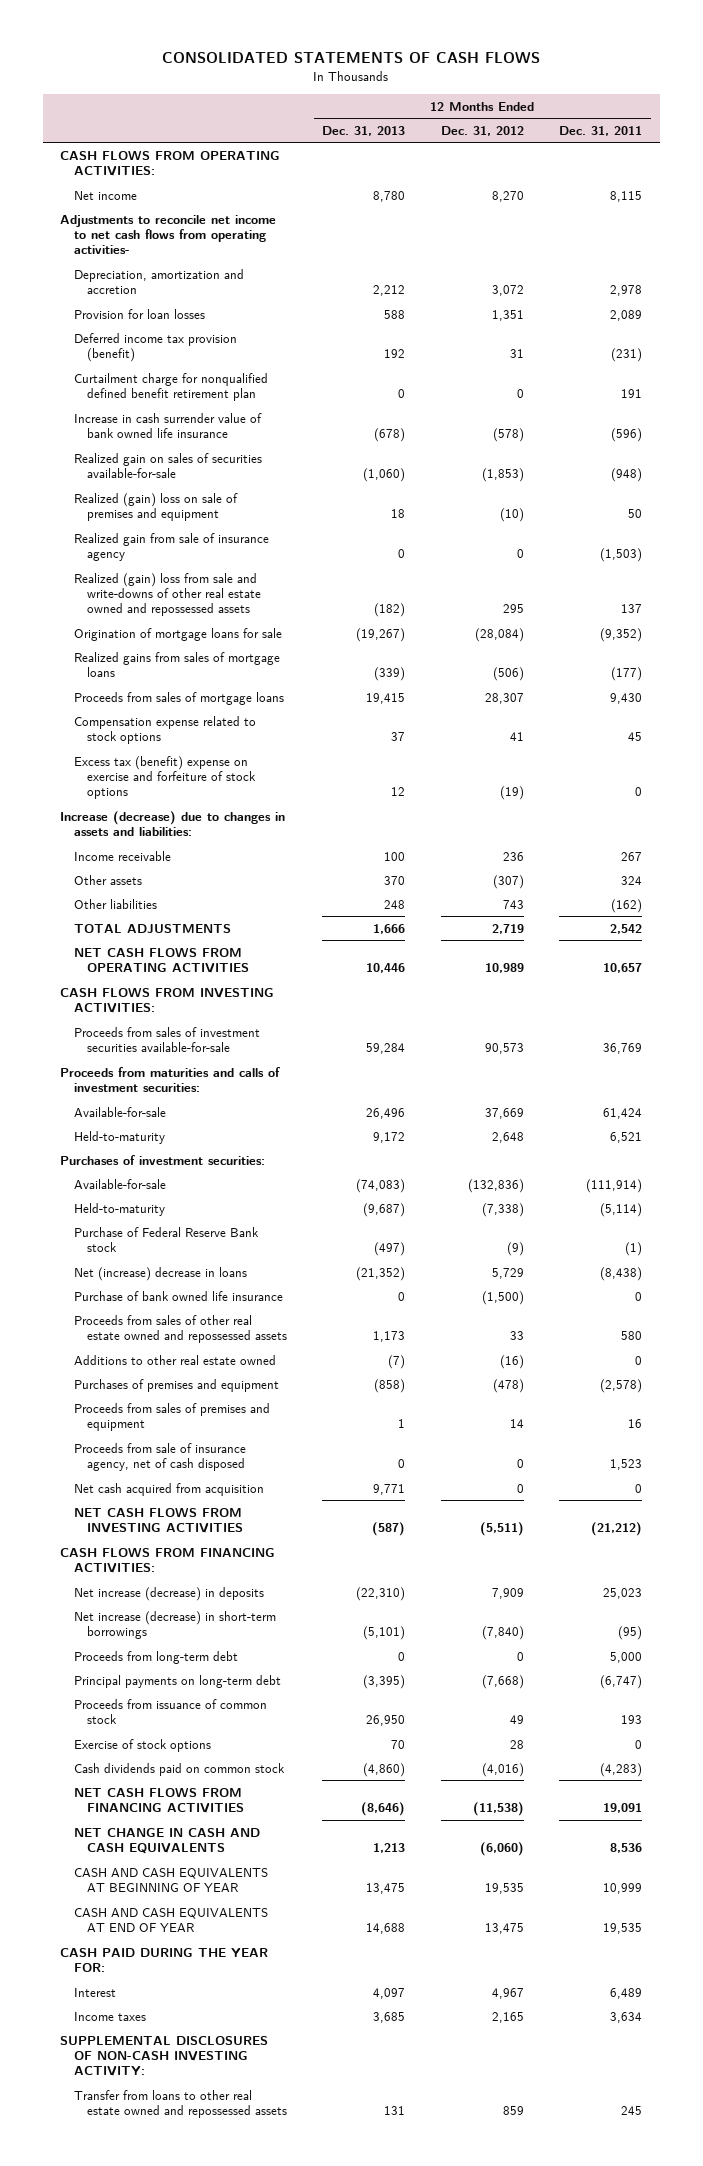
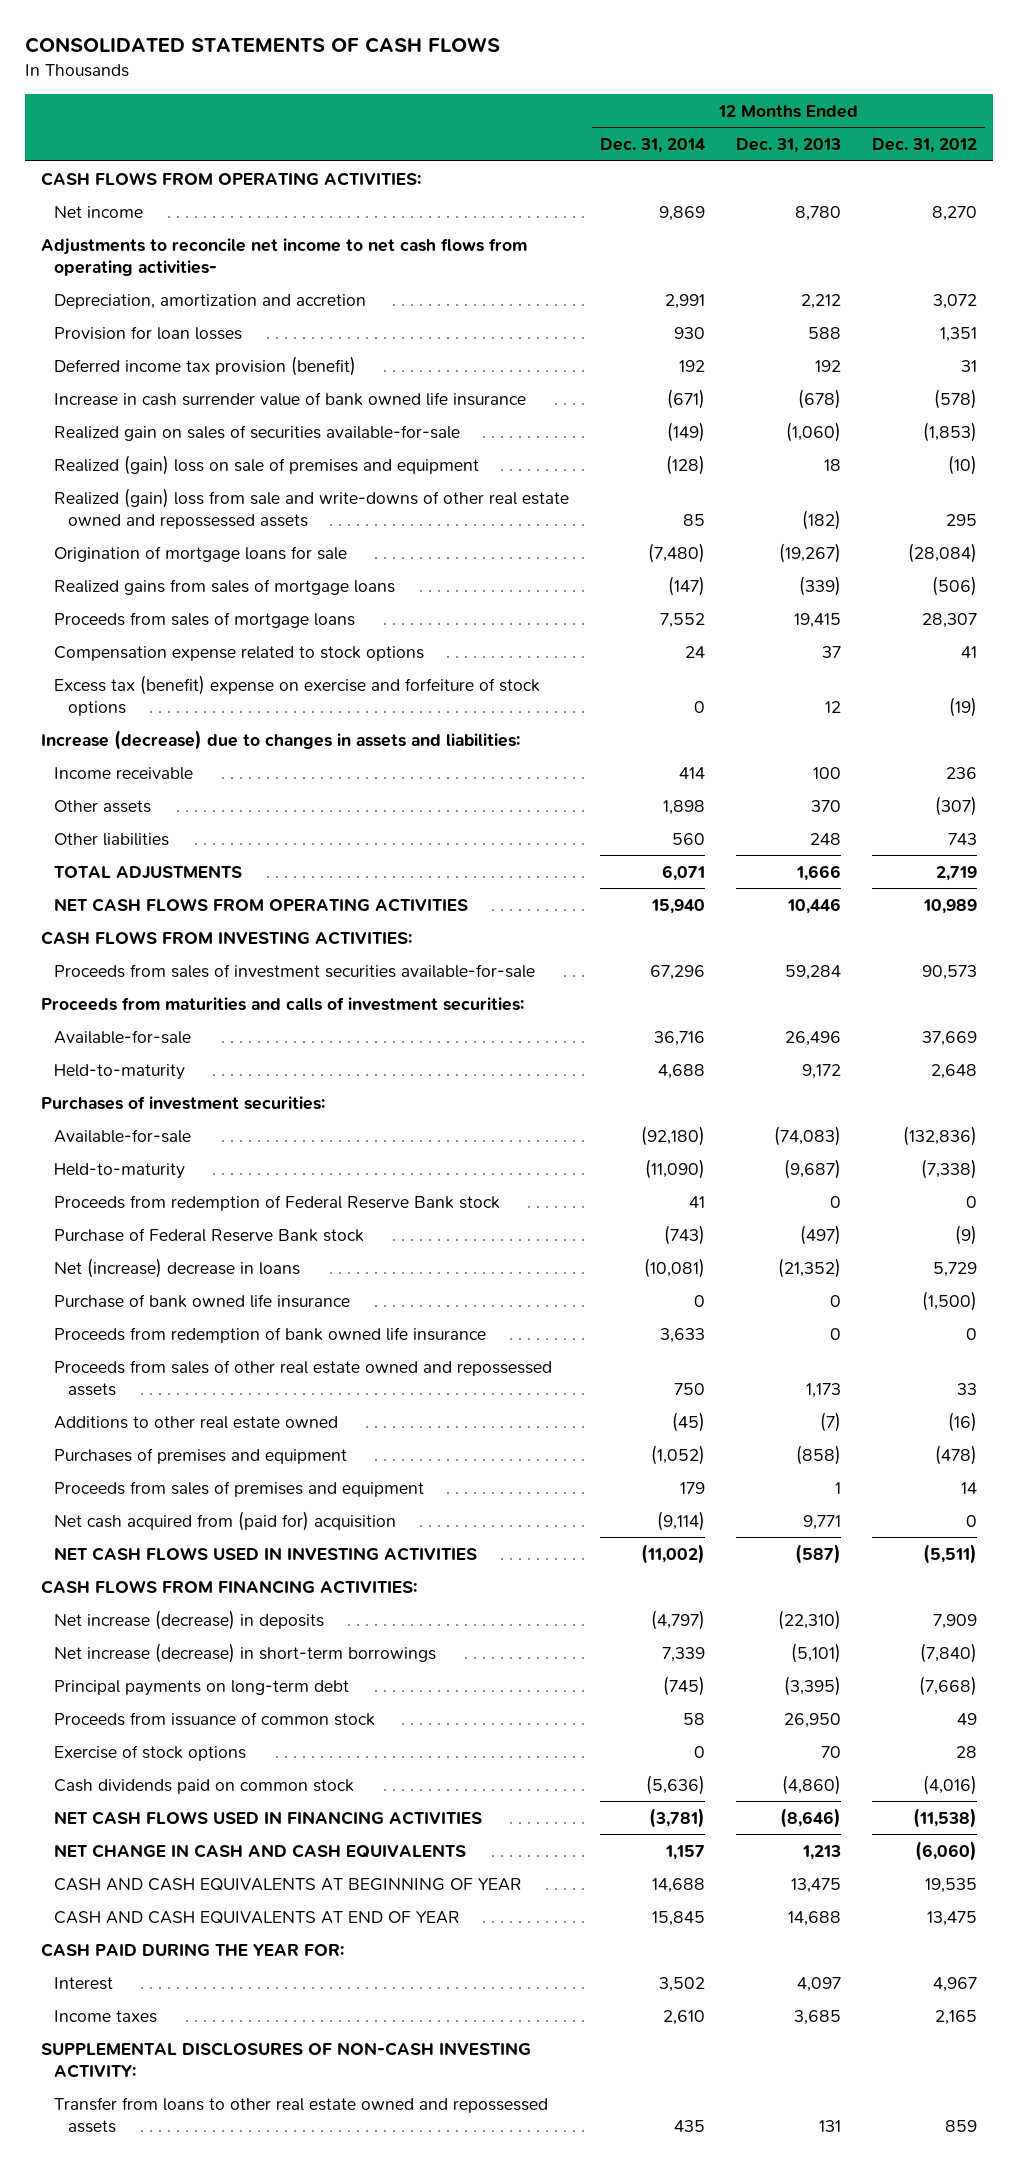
[559,126,643,137] Dec. 31, 2011 -> none
none -> [600,137,706,153] Dec. 31, 2014
[73,372,268,402] Curtailment charge for nonqualified defined benefit retirement plan -> none
[73,532,269,562] Realized gain from sale of insurance agency -> none
none -> [54,1194,501,1211] Proceeds from redemption of Federal Reserve Bank stock
none -> [54,1326,487,1343] Proceeds from redemption of bank owned life insurance
[73,1442,246,1472] Proceeds from sale of insurance agency, net of cash disposed -> none
[73,1482,264,1496] Net cash acquired from acquisition -> [54,1510,397,1531] Net cash acquired from (paid for) acquisition
[73,1507,243,1534] NET CASH FLOWS FROM INVESTING ACTIVITIES -> [54,1546,478,1561] NET CASH FLOWS USED IN INVESTING ACTIVITIES
[73,1650,238,1664] Proceeds from long-term debt -> none
[73,1787,244,1814] NET CASH FLOWS FROM FINANCING ACTIVITIES -> [54,1810,483,1825] NET CASH FLOWS USED IN FINANCING ACTIVITIES

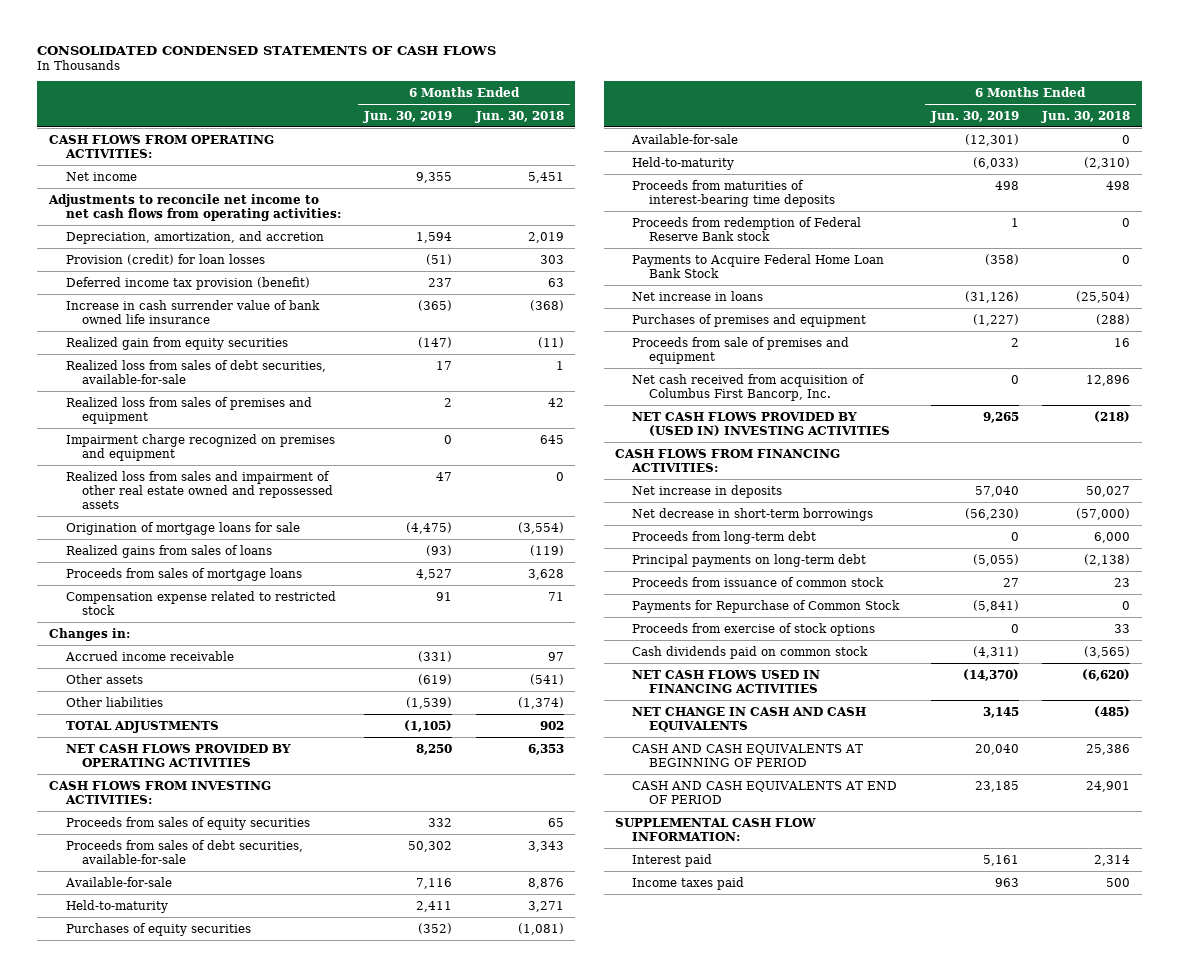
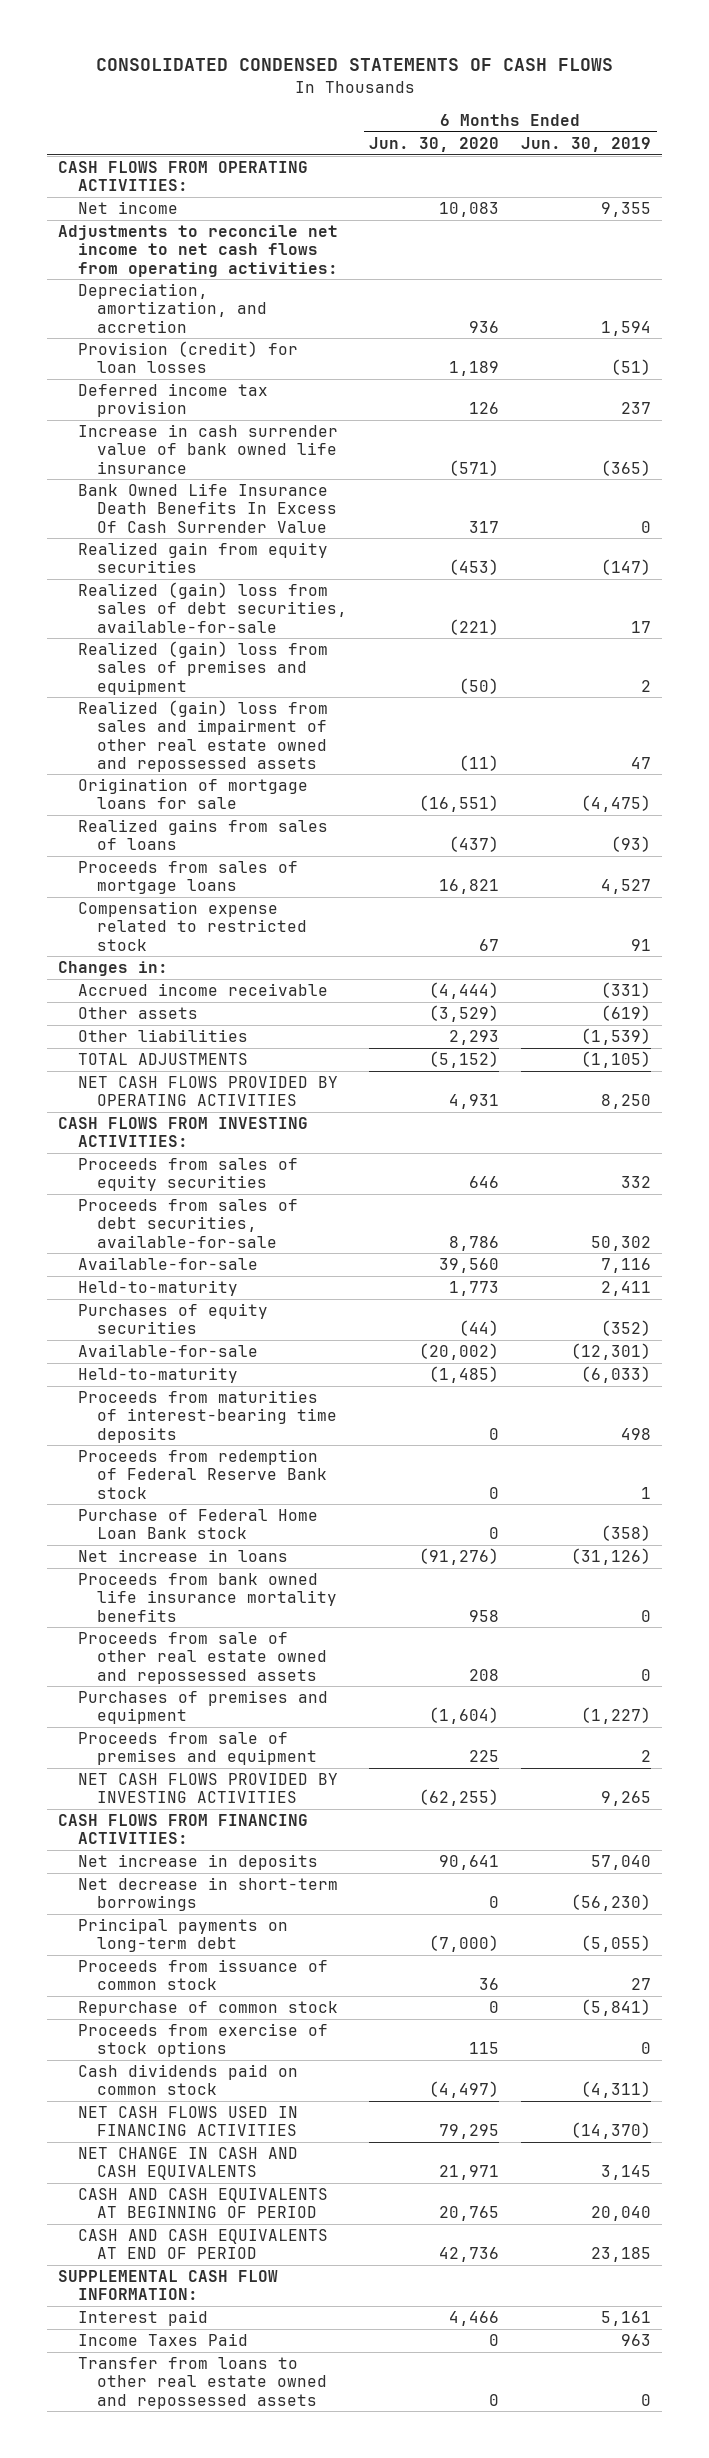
[474,110,564,123] Jun. 30, 2018 -> none
none -> [369,136,500,152] Jun. 30, 2020
[65,276,310,290] Deferred income tax provision (benefit) -> [77,383,268,418] Deferred income tax provision
none -> [77,483,337,533] Bank Owned Life Insurance Death Benefits In Excess Of Cash Surrender Value
[65,433,335,461] Impairment charge recognized on premises and equipment -> none
[65,359,326,384] Realized loss from sales of debt securities, available-for-sale -> [77,582,347,633] Realized (gain) loss from sales of debt securities, available-for-sale
[65,396,312,424] Realized loss from sales of premises and equipment -> [77,641,328,695] Realized (gain) loss from sales of premises and equipment
[65,470,334,509] Realized loss from sales and impairment of other real estate owned and repossessed assets -> [77,700,328,772] Realized (gain) loss from sales and impairment of other real estate owned and repossessed assets
[631,253,884,278] Payments to Acquire Federal Home Loan Bank Stock -> [77,1509,318,1540] Purchase of Federal Home Loan Bank stock
none -> [77,1573,337,1622] Proceeds from bank owned life insurance mortality benefits
none -> [77,1632,327,1684] Proceeds from sale of other real estate owned and repossessed assets
[631,373,865,401] Net cash received from acquisition of Columbus First Bancorp, Inc. -> none
[631,411,890,436] NET CASH FLOWS PROVIDED BY (USED IN) INVESTING ACTIVITIES -> [77,1773,338,1804] NET CASH FLOWS PROVIDED BY INVESTING ACTIVITIES
[631,530,816,544] Proceeds from long-term debt -> none
[631,599,900,613] Payments for Repurchase of Common Stock -> [77,2001,338,2017] Repurchase of common stock
[631,876,744,890] Income taxes paid -> [77,2333,248,2347] Income Taxes Paid
none -> [77,2357,327,2409] Transfer from loans to other real estate owned and repossessed assets

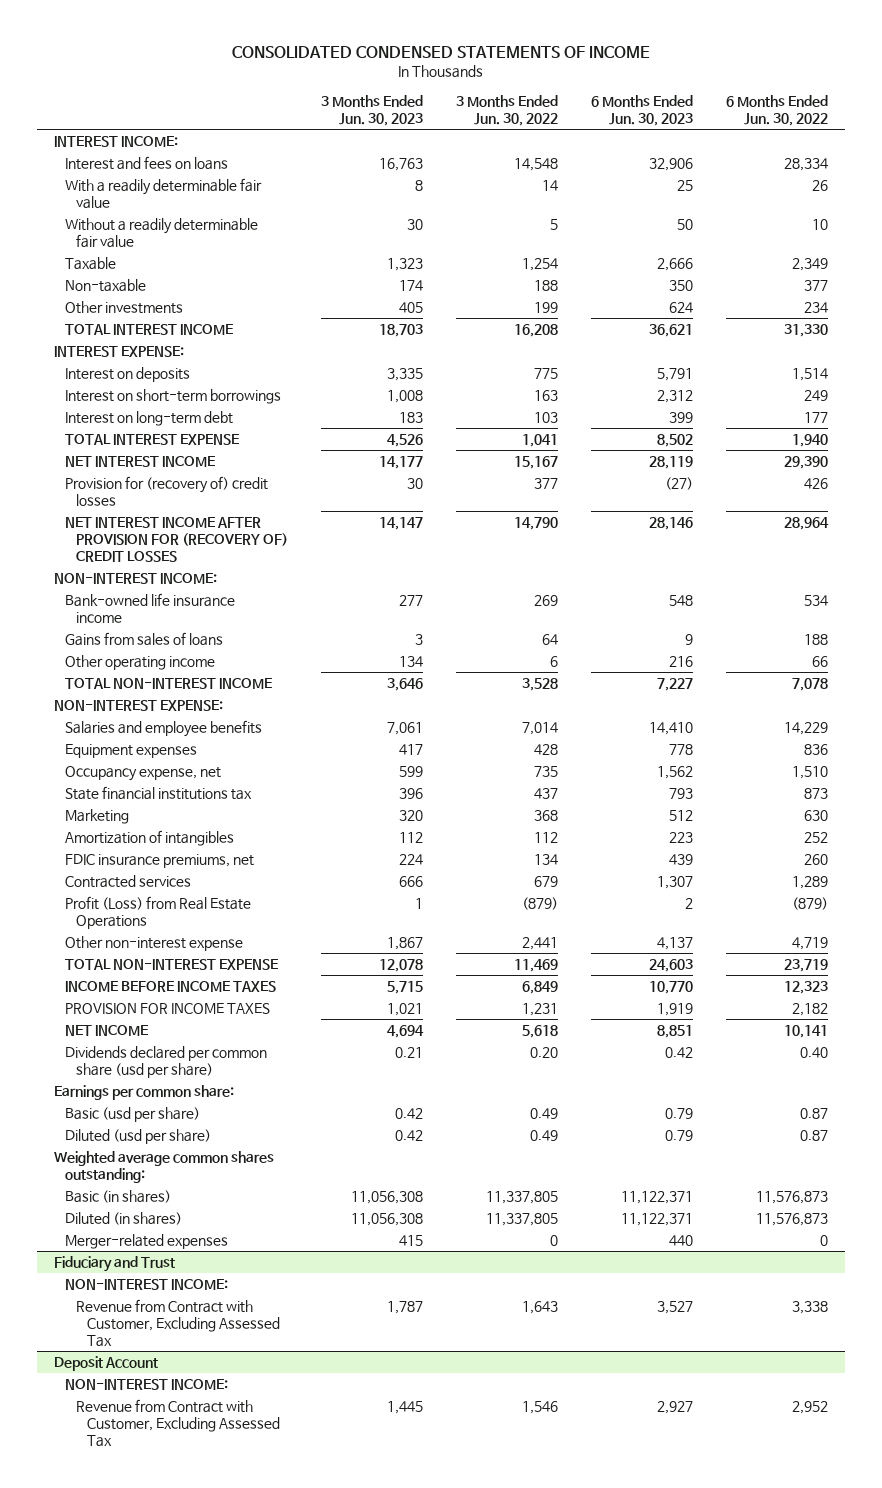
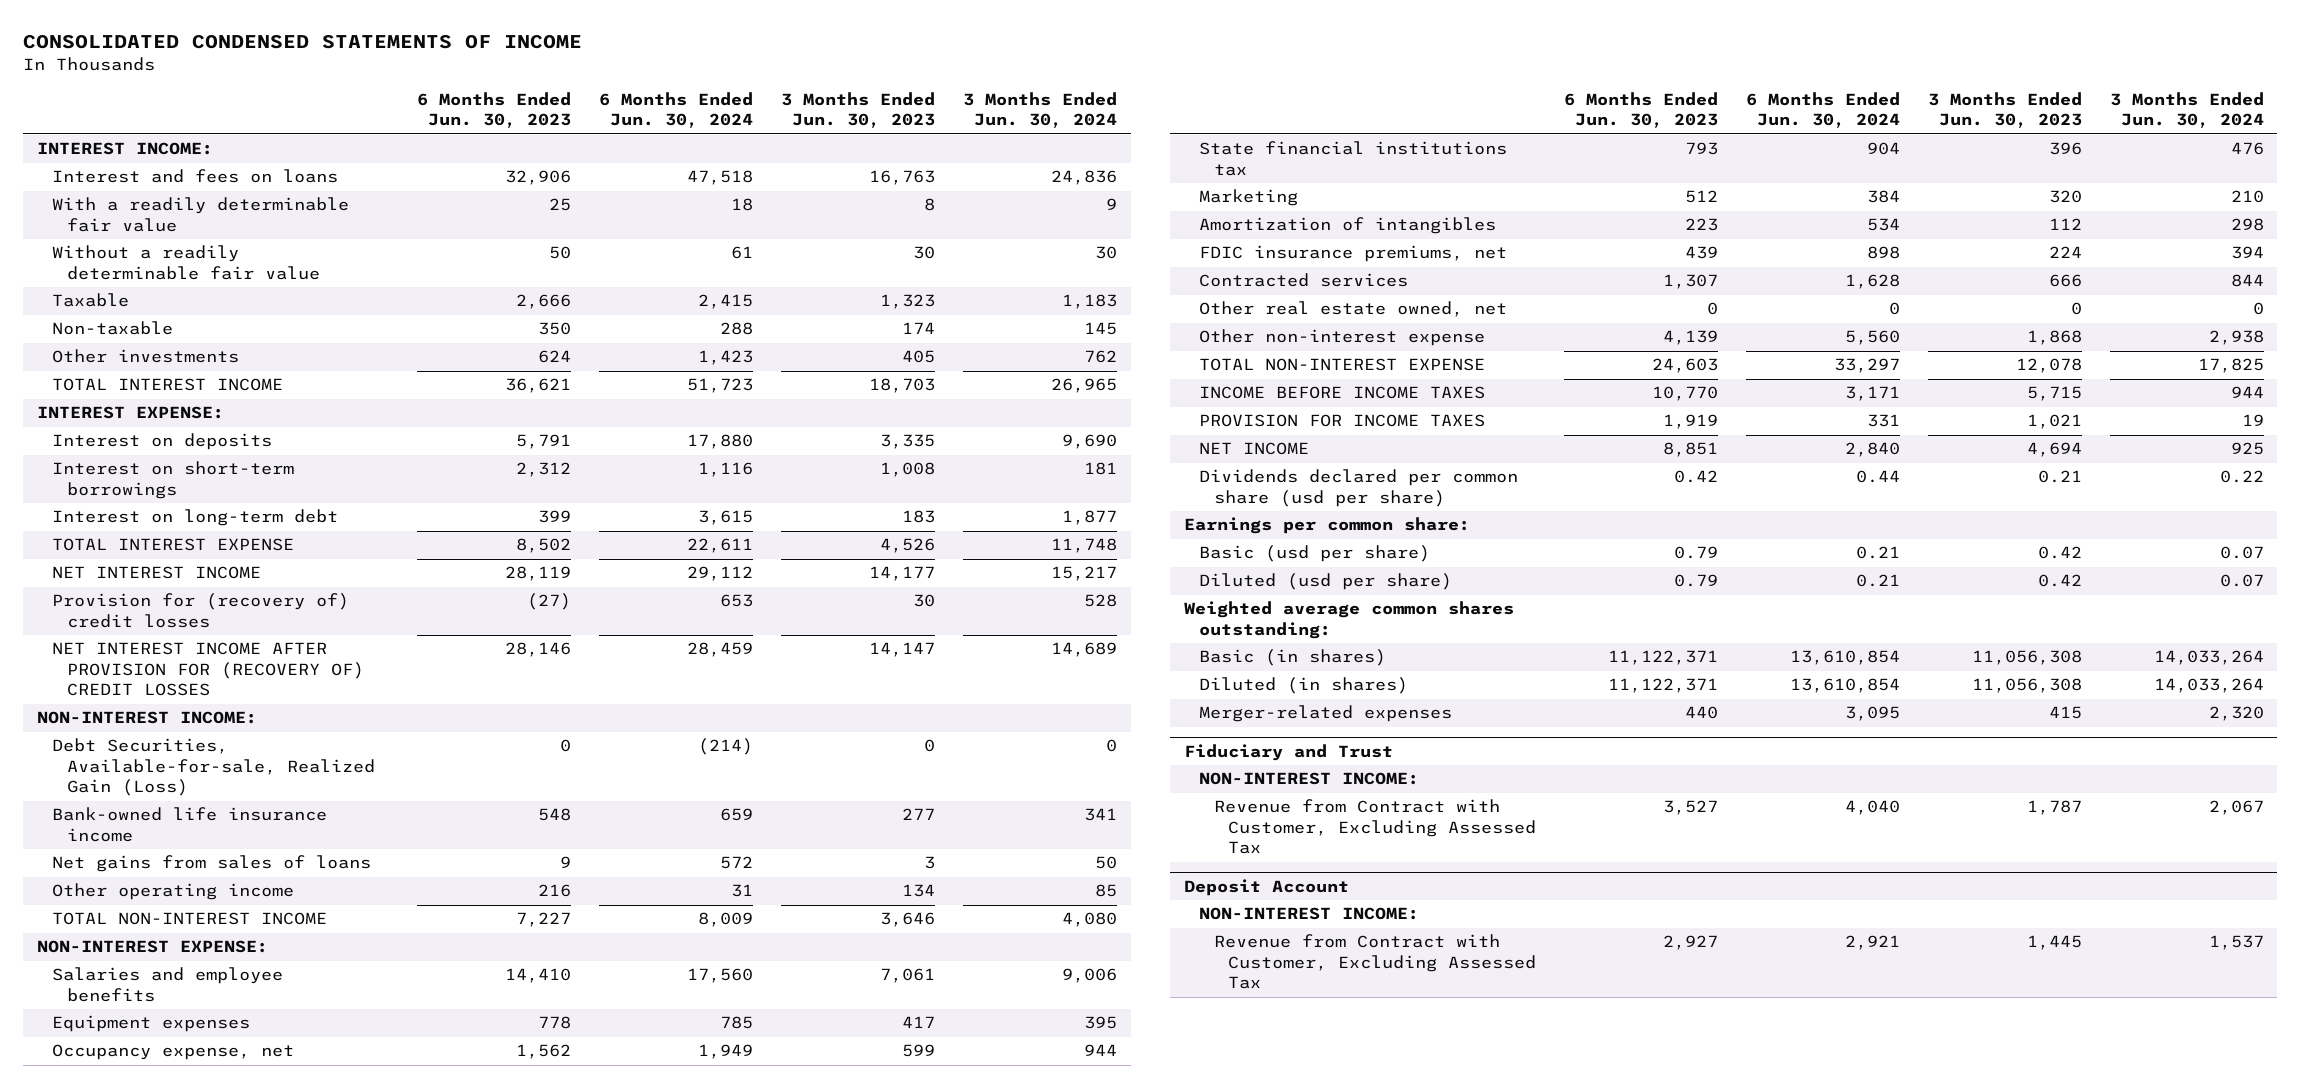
[456,95,559,127] 3 Months Ended Jun. 30, 2022 -> none
[726,95,829,127] 6 Months Ended Jun. 30, 2022 -> none
none -> [599,91,754,129] 6 Months Ended Jun. 30, 2024
none -> [962,91,1117,129] 3 Months Ended Jun. 30, 2024
none -> [52,738,375,797] Debt Securities, Available-for-sale, Realized Gain (Loss)
[64,632,223,647] Gains from sales of loans -> [52,855,372,873] Net gains from sales of loans
[64,896,251,930] Profit (Loss) from Real Estate Operations -> [1198,301,1507,318] Other real estate owned, net
[415,898,424,910] 1 -> [2070,302,2082,316] 0
[685,898,694,910] 2 -> [1707,302,1719,316] 0
[387,937,424,951] 1,867 -> [2026,330,2082,346] 1,868
[657,937,694,951] 4,137 -> [1663,330,1719,346] 4,139

